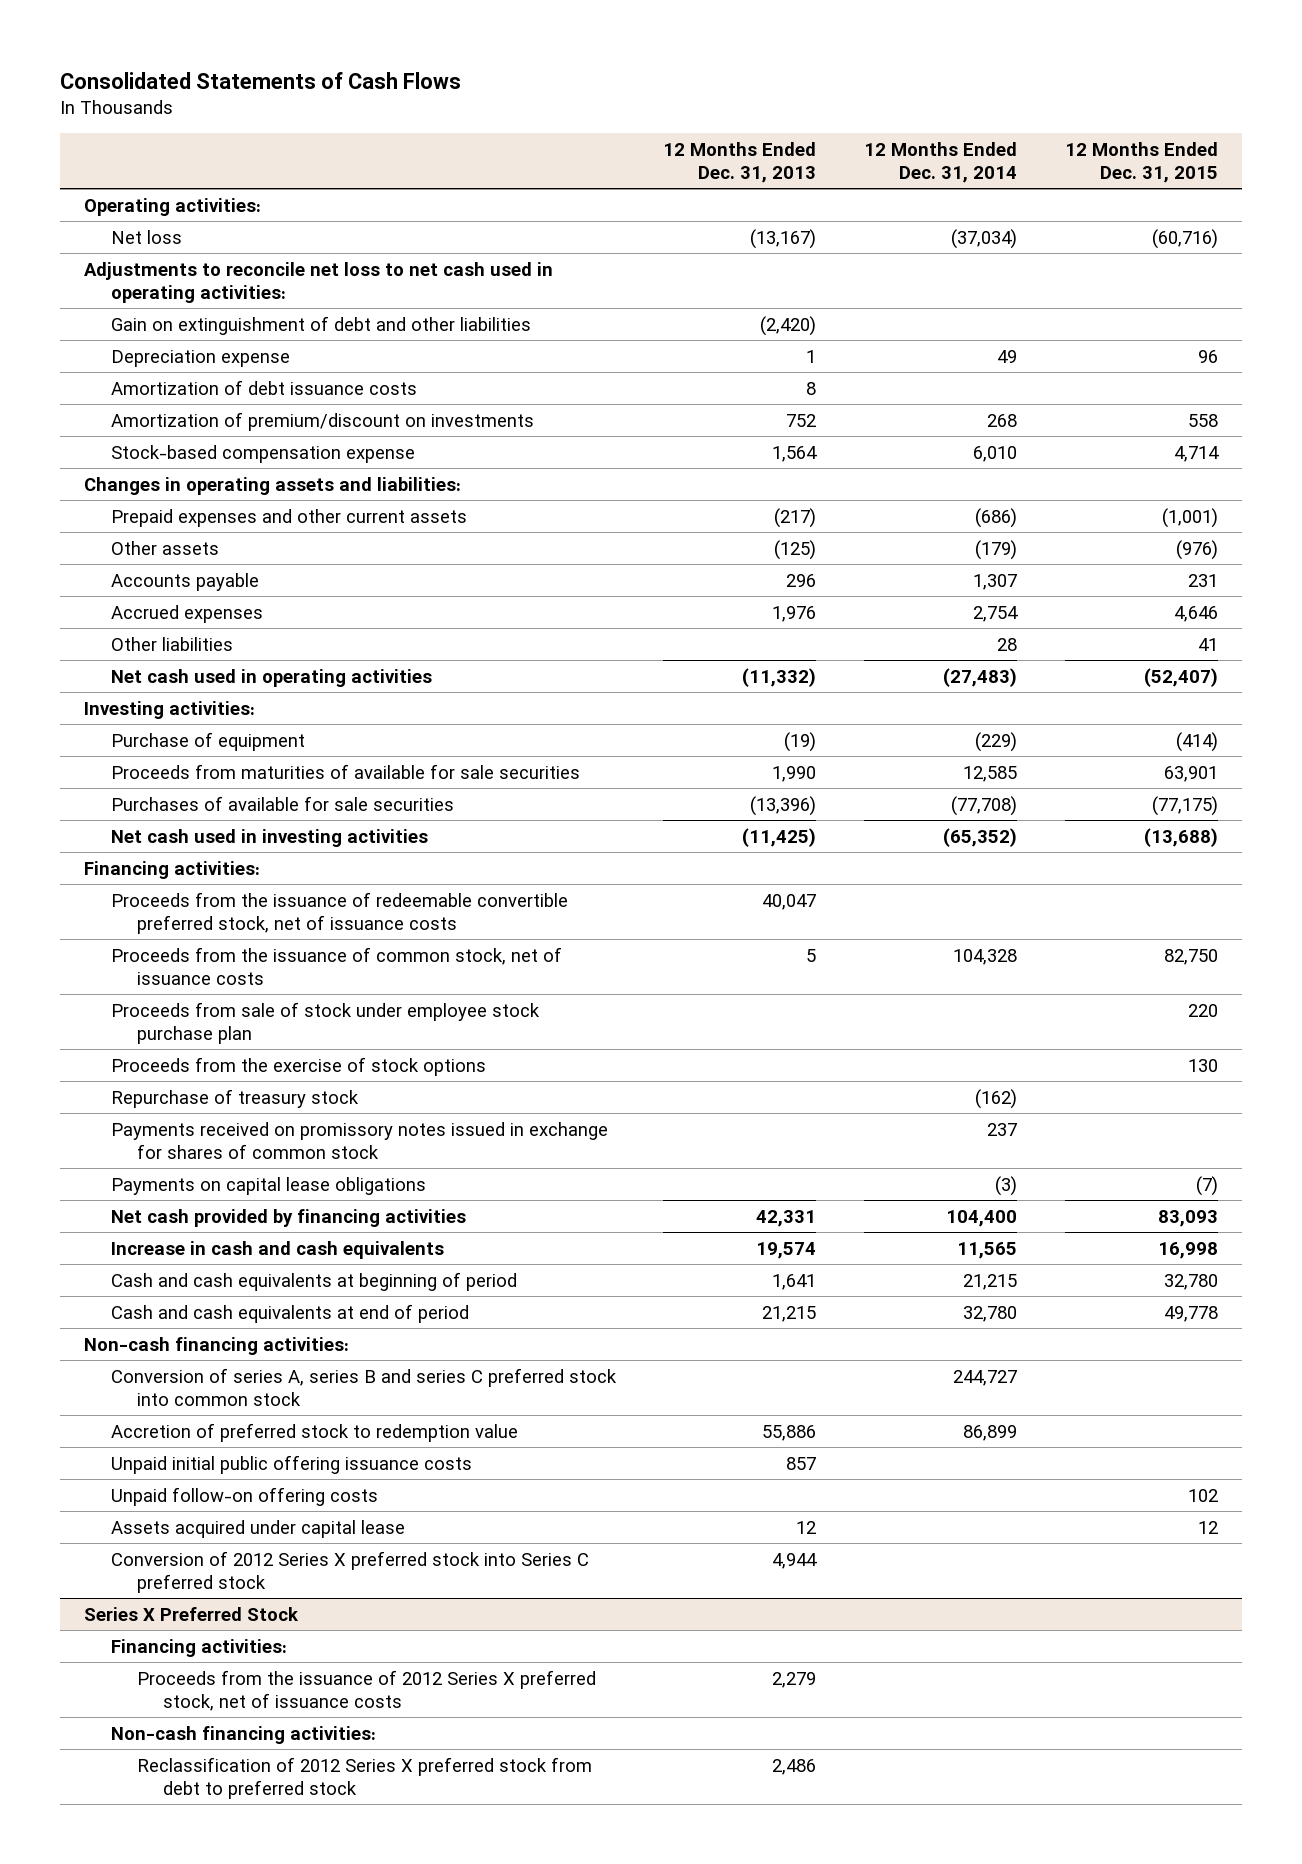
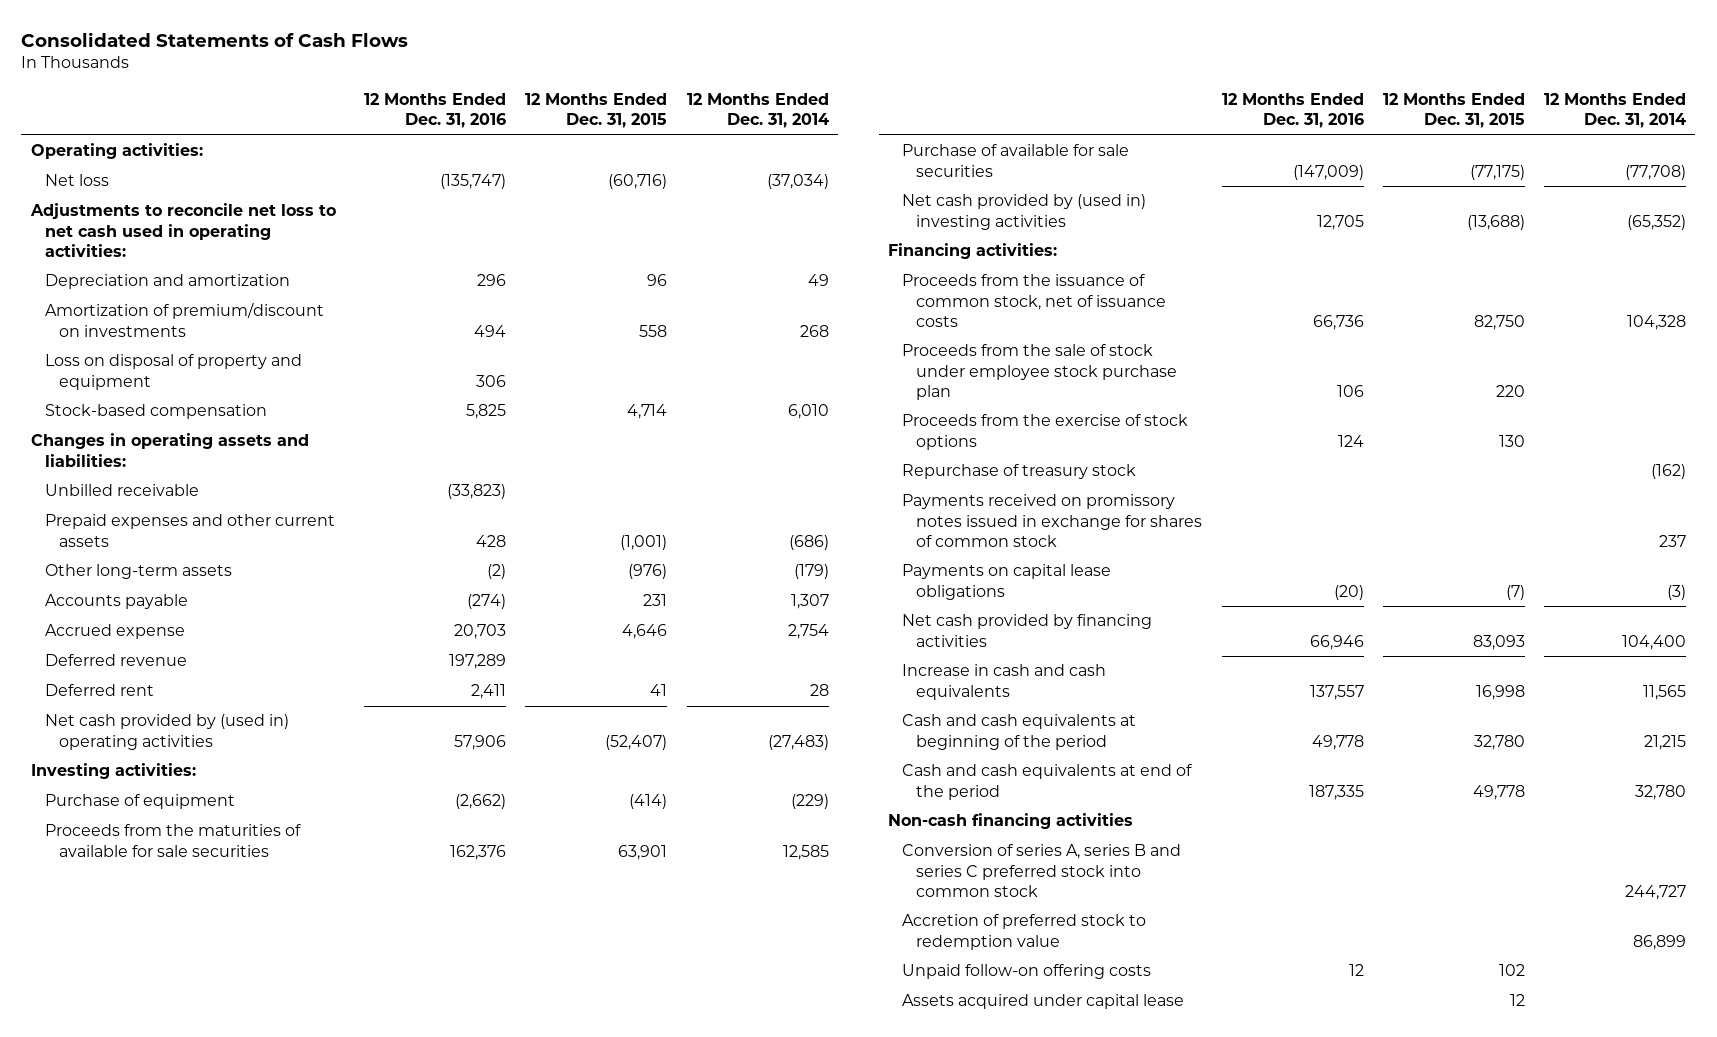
[663,141,817,183] 12 Months Ended Dec. 31, 2013 -> none
none -> [364,93,507,129] 12 Months Ended Dec. 31, 2016
[110,315,531,335] Gain on extinguishment of debt and other liabilities -> none
[110,379,417,395] Amortization of debt issuance costs -> none
[110,349,290,367] Depreciation expense -> [45,274,291,290] Depreciation and amortization
none -> [45,354,303,390] Loss on disposal of property and equipment
[110,444,415,463] Stock-based compensation expense -> [45,404,268,420] Stock-based compensation
none -> [45,484,200,497] Unbilled receivable
[110,540,219,555] Other assets -> [45,564,233,580] Other long-term assets
[110,604,263,623] Accrued expenses -> [45,624,186,640] Accrued expense
none -> [45,654,188,667] Deferred revenue
[110,636,233,651] Other liabilities -> [45,684,155,697] Deferred rent
[110,668,432,687] Net cash used in operating activities -> [45,714,290,750] Net cash provided by (used in) operating activities
[110,763,580,779] Proceeds from maturities of available for sale securities -> [45,824,302,857] Proceeds from the maturities of available for sale securities
[110,795,454,811] Purchases of available for sale securities -> [902,144,1130,177] Purchase of available for sale securities
[110,828,428,847] Net cash used in investing activities -> [902,194,1147,230] Net cash provided by (used in) investing activities
[110,891,568,934] Proceeds from the issuance of redeemable convertible preferred stock, net of issuance costs -> none
[110,1001,540,1044] Proceeds from sale of stock under employee stock purchase plan -> [902,344,1178,401] Proceeds from the sale of stock under employee stock purchase plan
[110,1271,517,1291] Cash and cash equivalents at beginning of period -> [902,714,1137,750] Cash and cash equivalents at beginning of the period
[110,1303,469,1323] Cash and cash equivalents at end of period -> [902,764,1193,800] Cash and cash equivalents at end of the period
[84,1336,350,1355] Non-cash financing activities: -> [888,813,1134,830] Non-cash financing activities
[110,1454,472,1474] Unpaid initial public offering issuance costs -> none
[110,1550,589,1593] Conversion of 2012 Series X preferred stock into Series C preferred stock -> none
[84,1606,300,1621] Series X Preferred Stock -> none
[110,1638,287,1657] Financing activities: -> none
[136,1669,596,1711] Proceeds from the issuance of 2012 Series X preferred stock, net of issuance costs -> none
[110,1725,376,1744] Non-cash financing activities: -> none
[136,1756,592,1799] Reclassification of 2012 Series X preferred stock from debt to preferred stock -> none

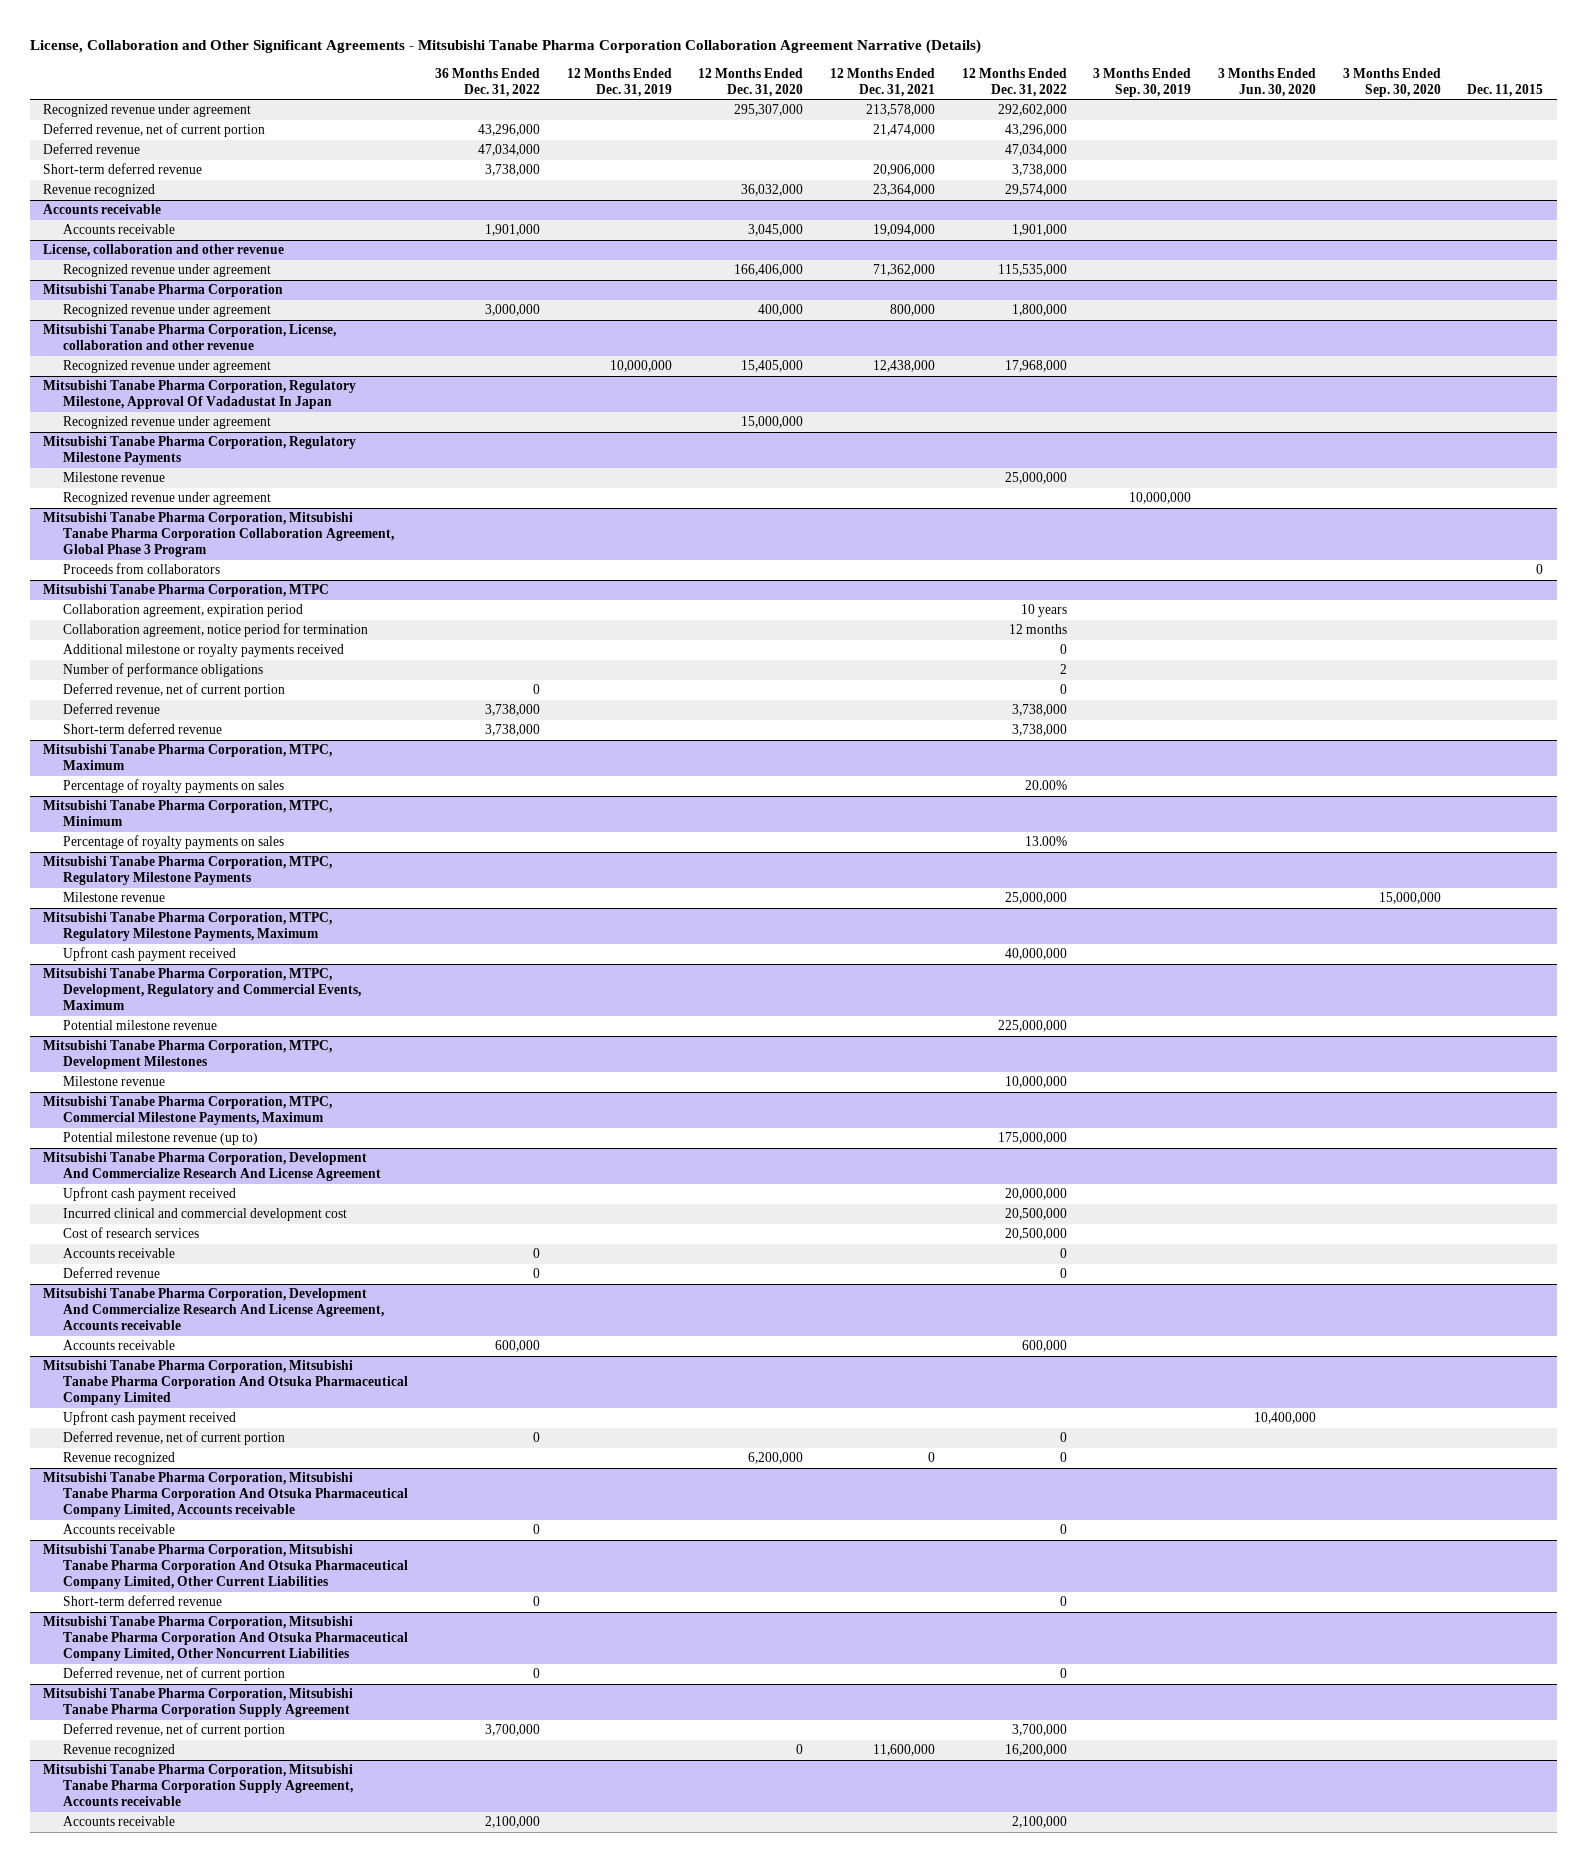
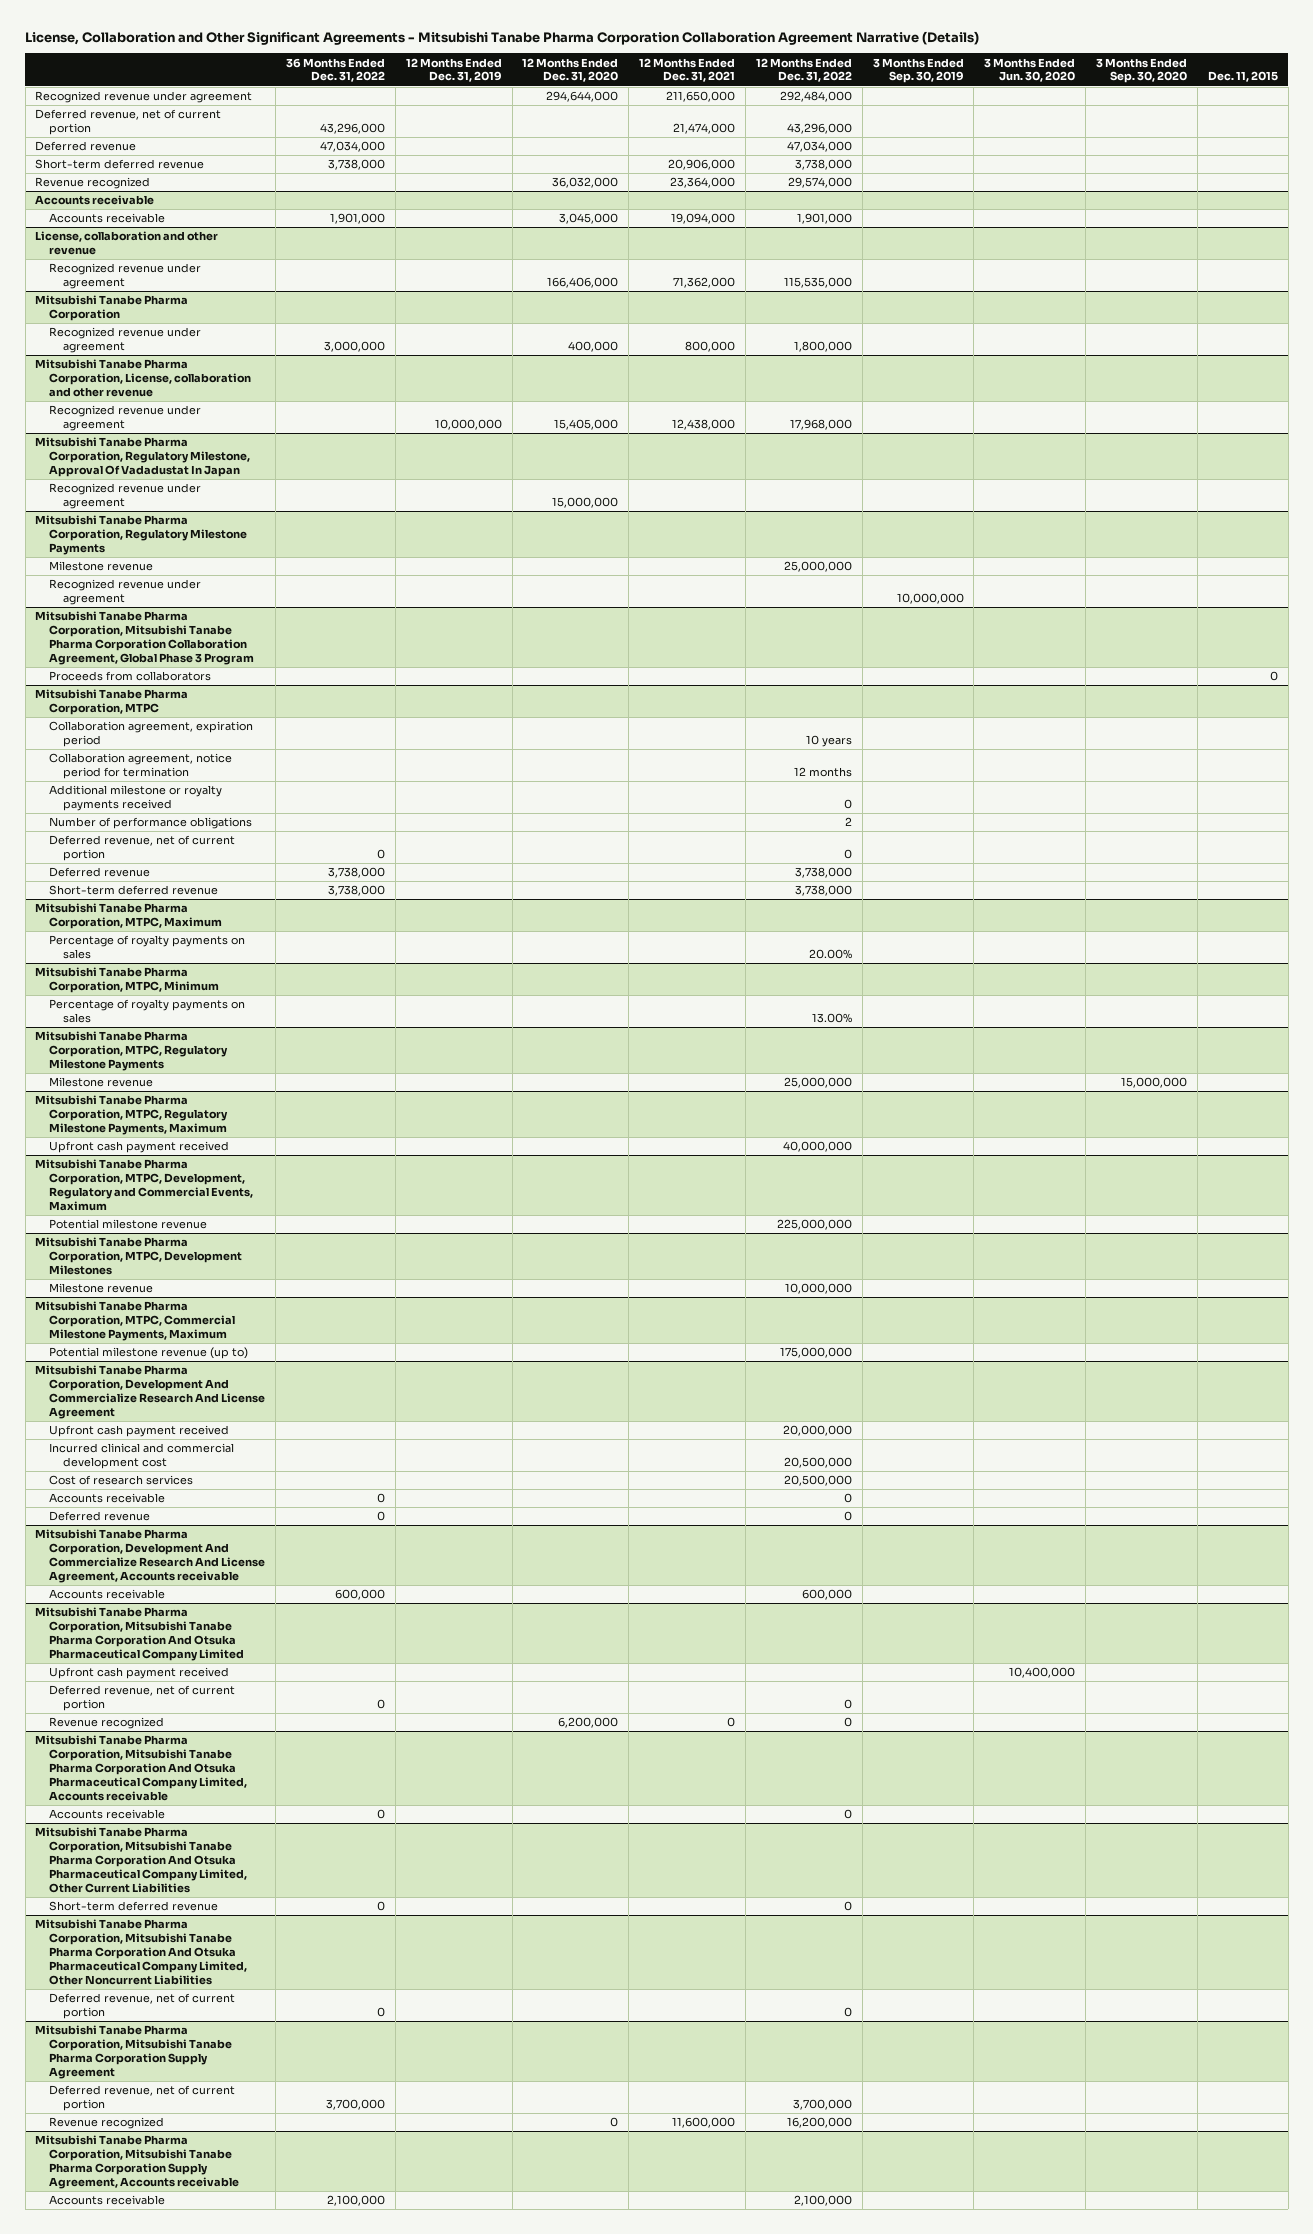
[734,104,804,117] 295,307,000 -> [546,91,619,103] 294,644,000
[865,104,935,117] 213,578,000 -> [666,91,736,103] 211,650,000
[997,104,1067,117] 292,602,000 -> [779,91,852,103] 292,484,000

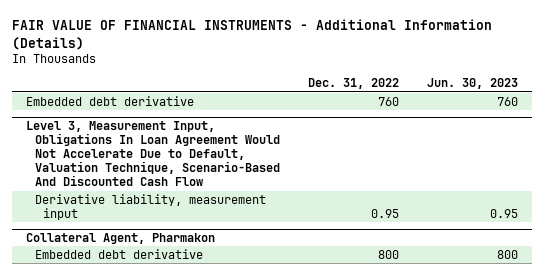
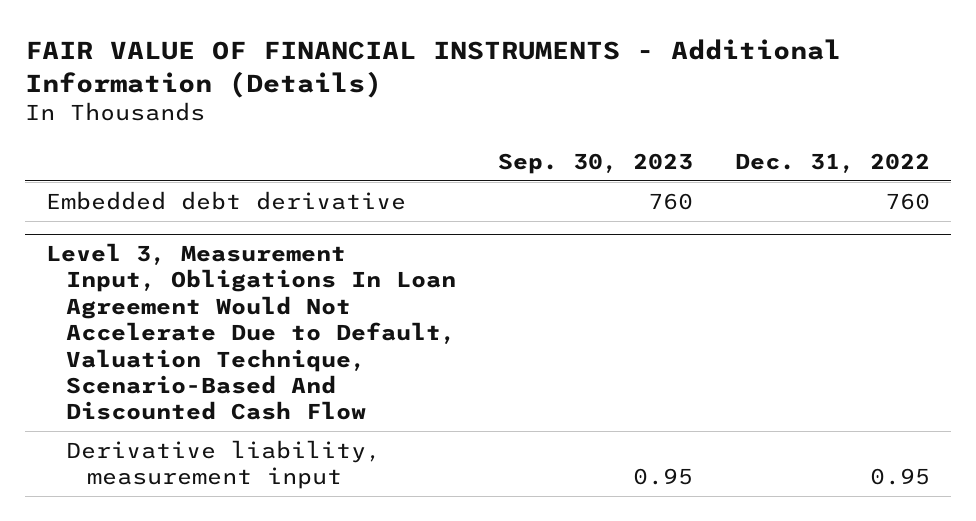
[426,78,518,90] Jun. 30, 2023 -> none
none -> [498,152,694,174] Sep. 30, 2023
[26,232,216,244] Collateral Agent, Pharmakon -> none
[34,248,203,259] Embedded debt derivative -> none

